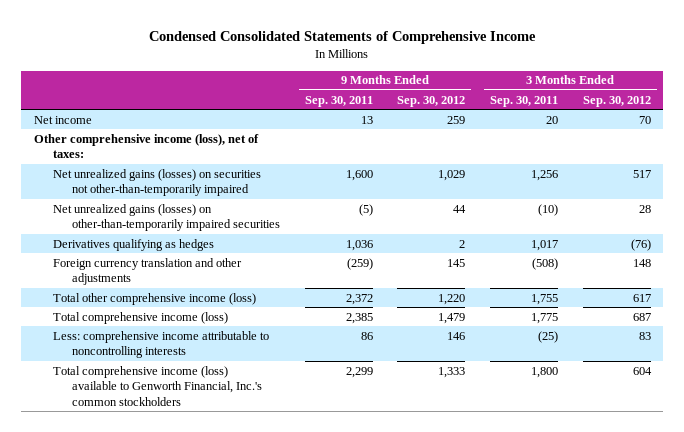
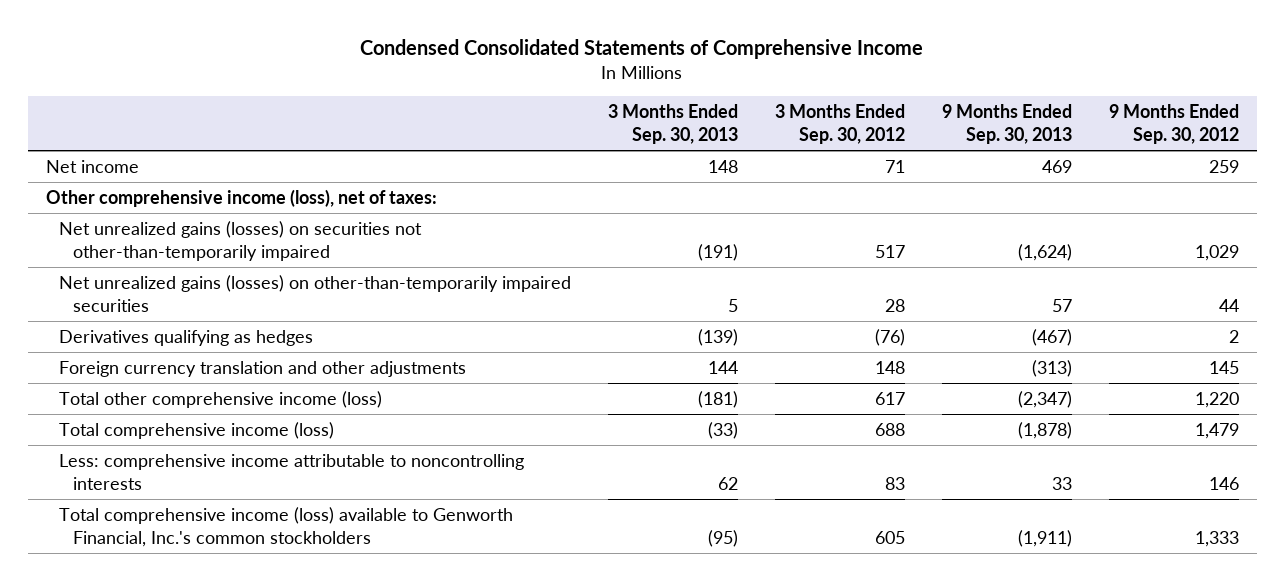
[304,95,373,107] Sep. 30, 2011 -> none
[489,95,558,107] Sep. 30, 2011 -> none
none -> [608,104,739,144] 3 Months Ended Sep. 30, 2013
none -> [941,104,1072,144] 9 Months Ended Sep. 30, 2013
[638,115,651,124] 70 -> [885,159,906,173] 71
[632,312,651,321] 687 -> [875,422,906,436] 688
[632,366,652,375] 604 -> [875,530,906,544] 605

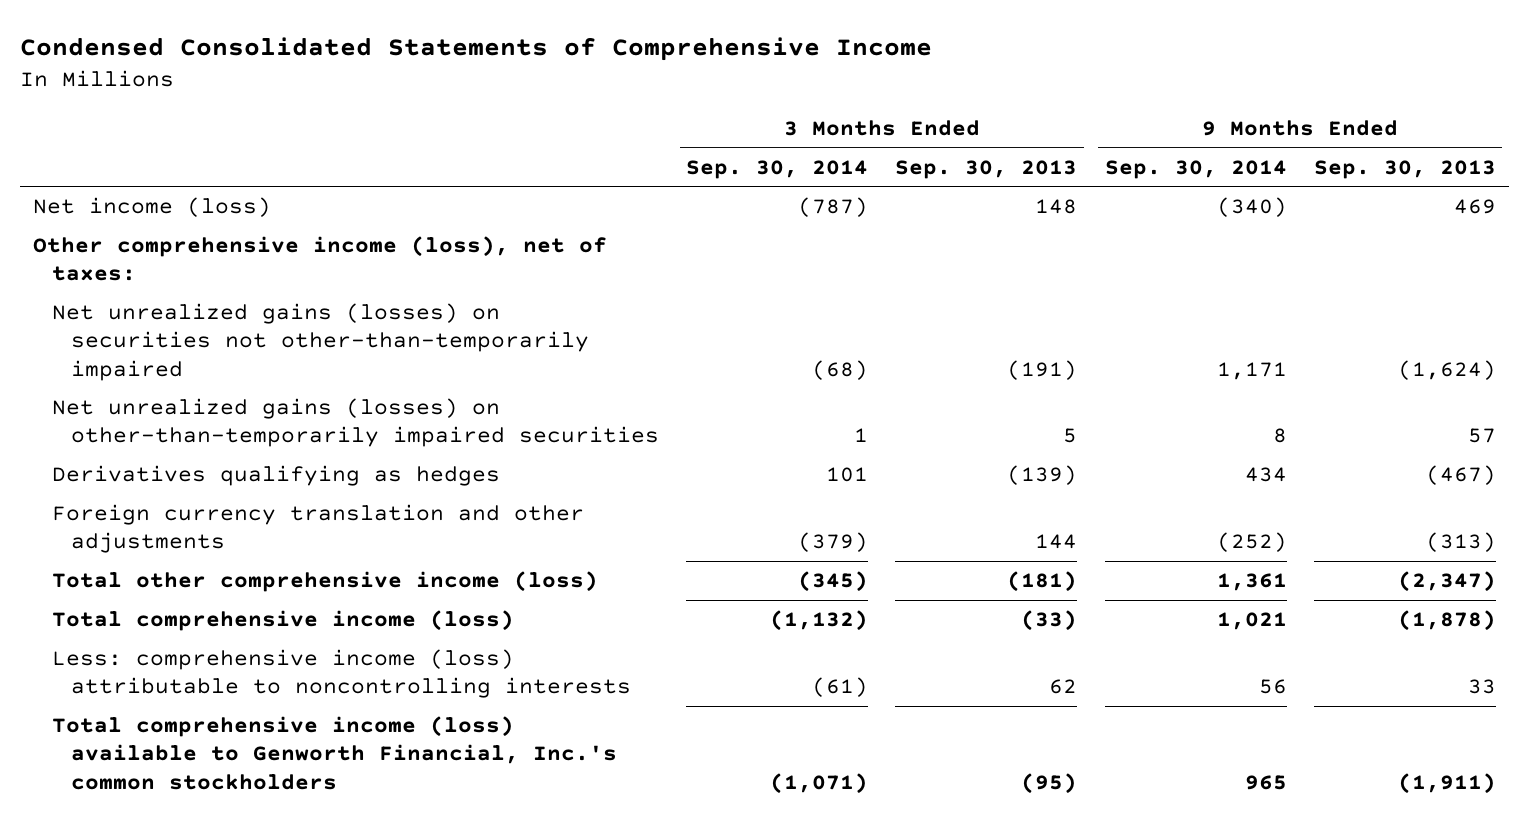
[775,104,906,144] 3 Months Ended Sep. 30, 2012 -> none
[1108,104,1239,144] 9 Months Ended Sep. 30, 2012 -> none
none -> [686,159,869,179] Sep. 30, 2014
none -> [1104,159,1287,179] Sep. 30, 2014
[45,159,139,173] Net income -> [33,197,272,218] Net income (loss)
[59,453,525,490] Less: comprehensive income attributable to noncontrolling interests -> [52,649,632,699] Less: comprehensive income (loss) attributable to noncontrolling interests

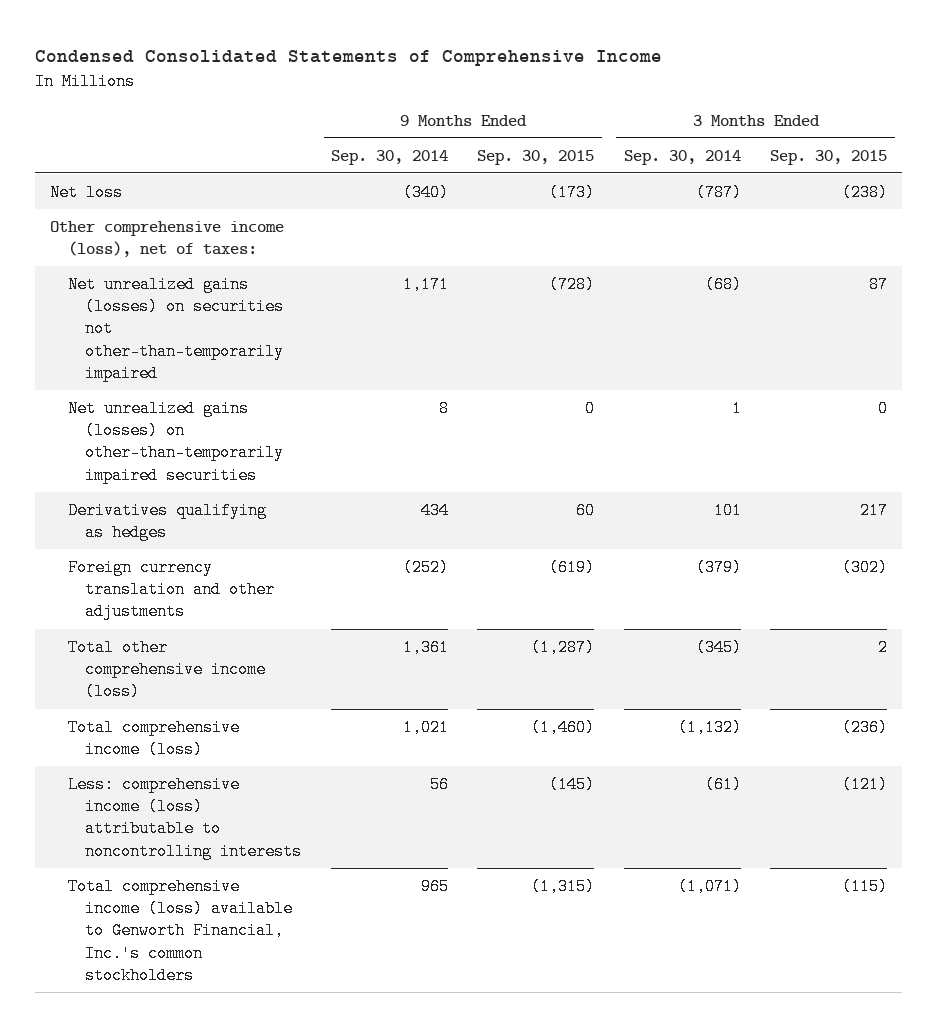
[895,159,1078,179] Sep. 30, 2013 -> none
[1313,159,1496,179] Sep. 30, 2013 -> none
none -> [477,149,595,165] Sep. 30, 2015
none -> [770,149,888,165] Sep. 30, 2015
[33,197,272,218] Net income (loss) -> [49,183,123,201] Net loss

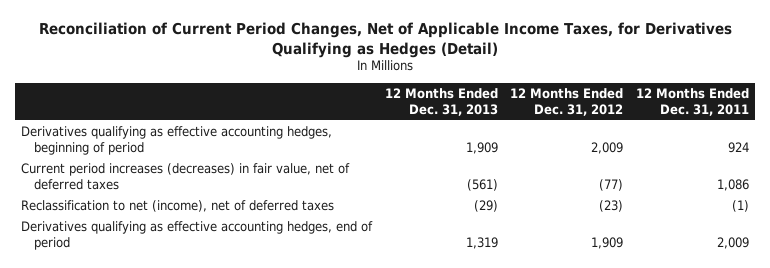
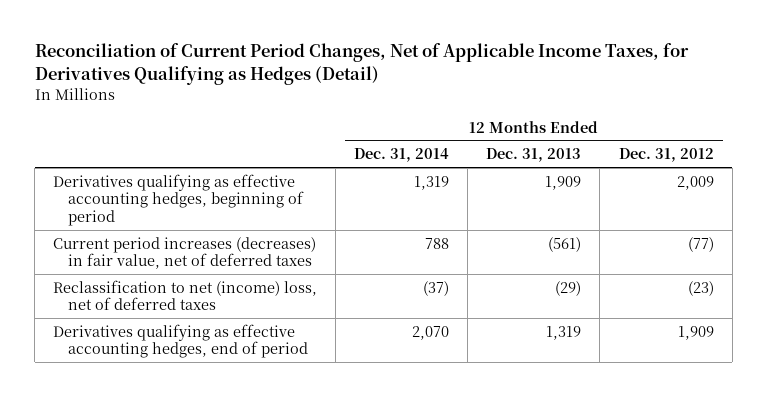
[635,87,749,116] 12 Months Ended Dec. 31, 2011 -> none
none -> [354,148,450,163] Dec. 31, 2014
[21,199,335,212] Reclassification to net (income), net of deferred taxes -> [53,279,318,311] Reclassification to net (income) loss, net of deferred taxes

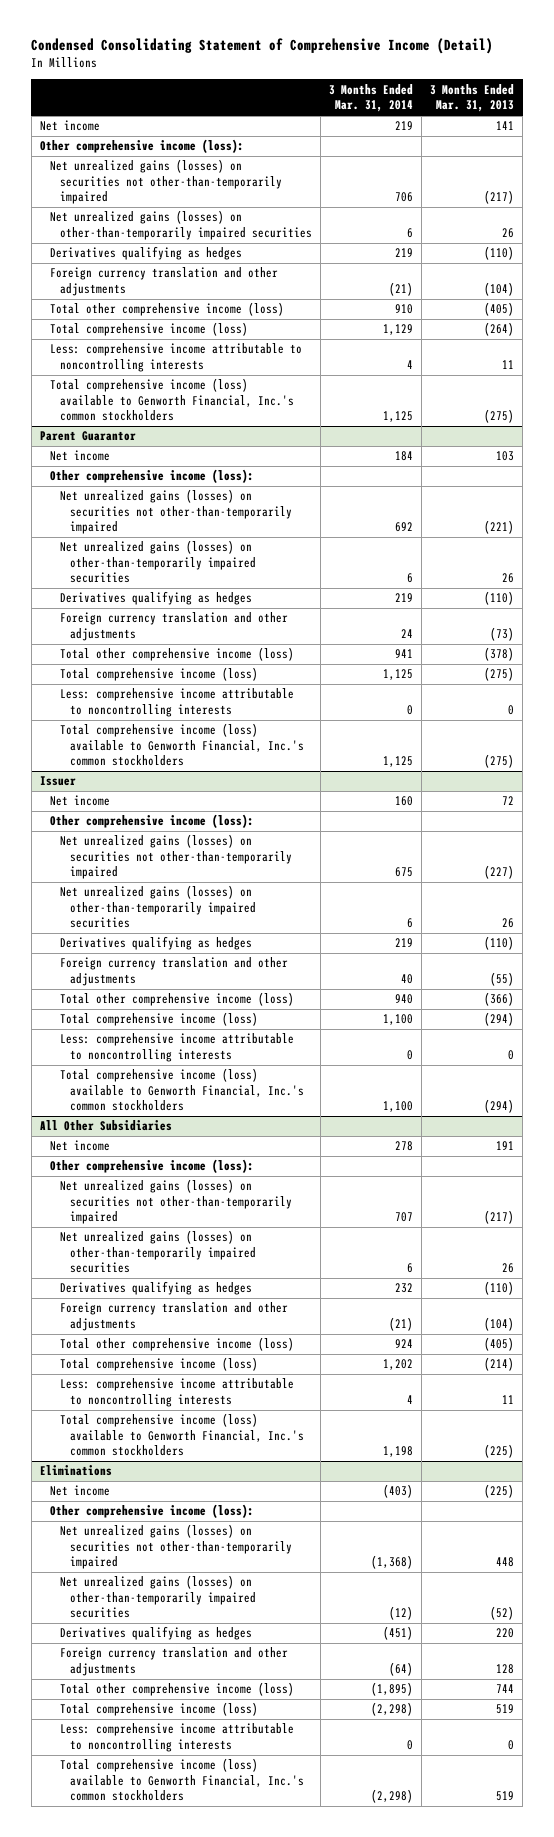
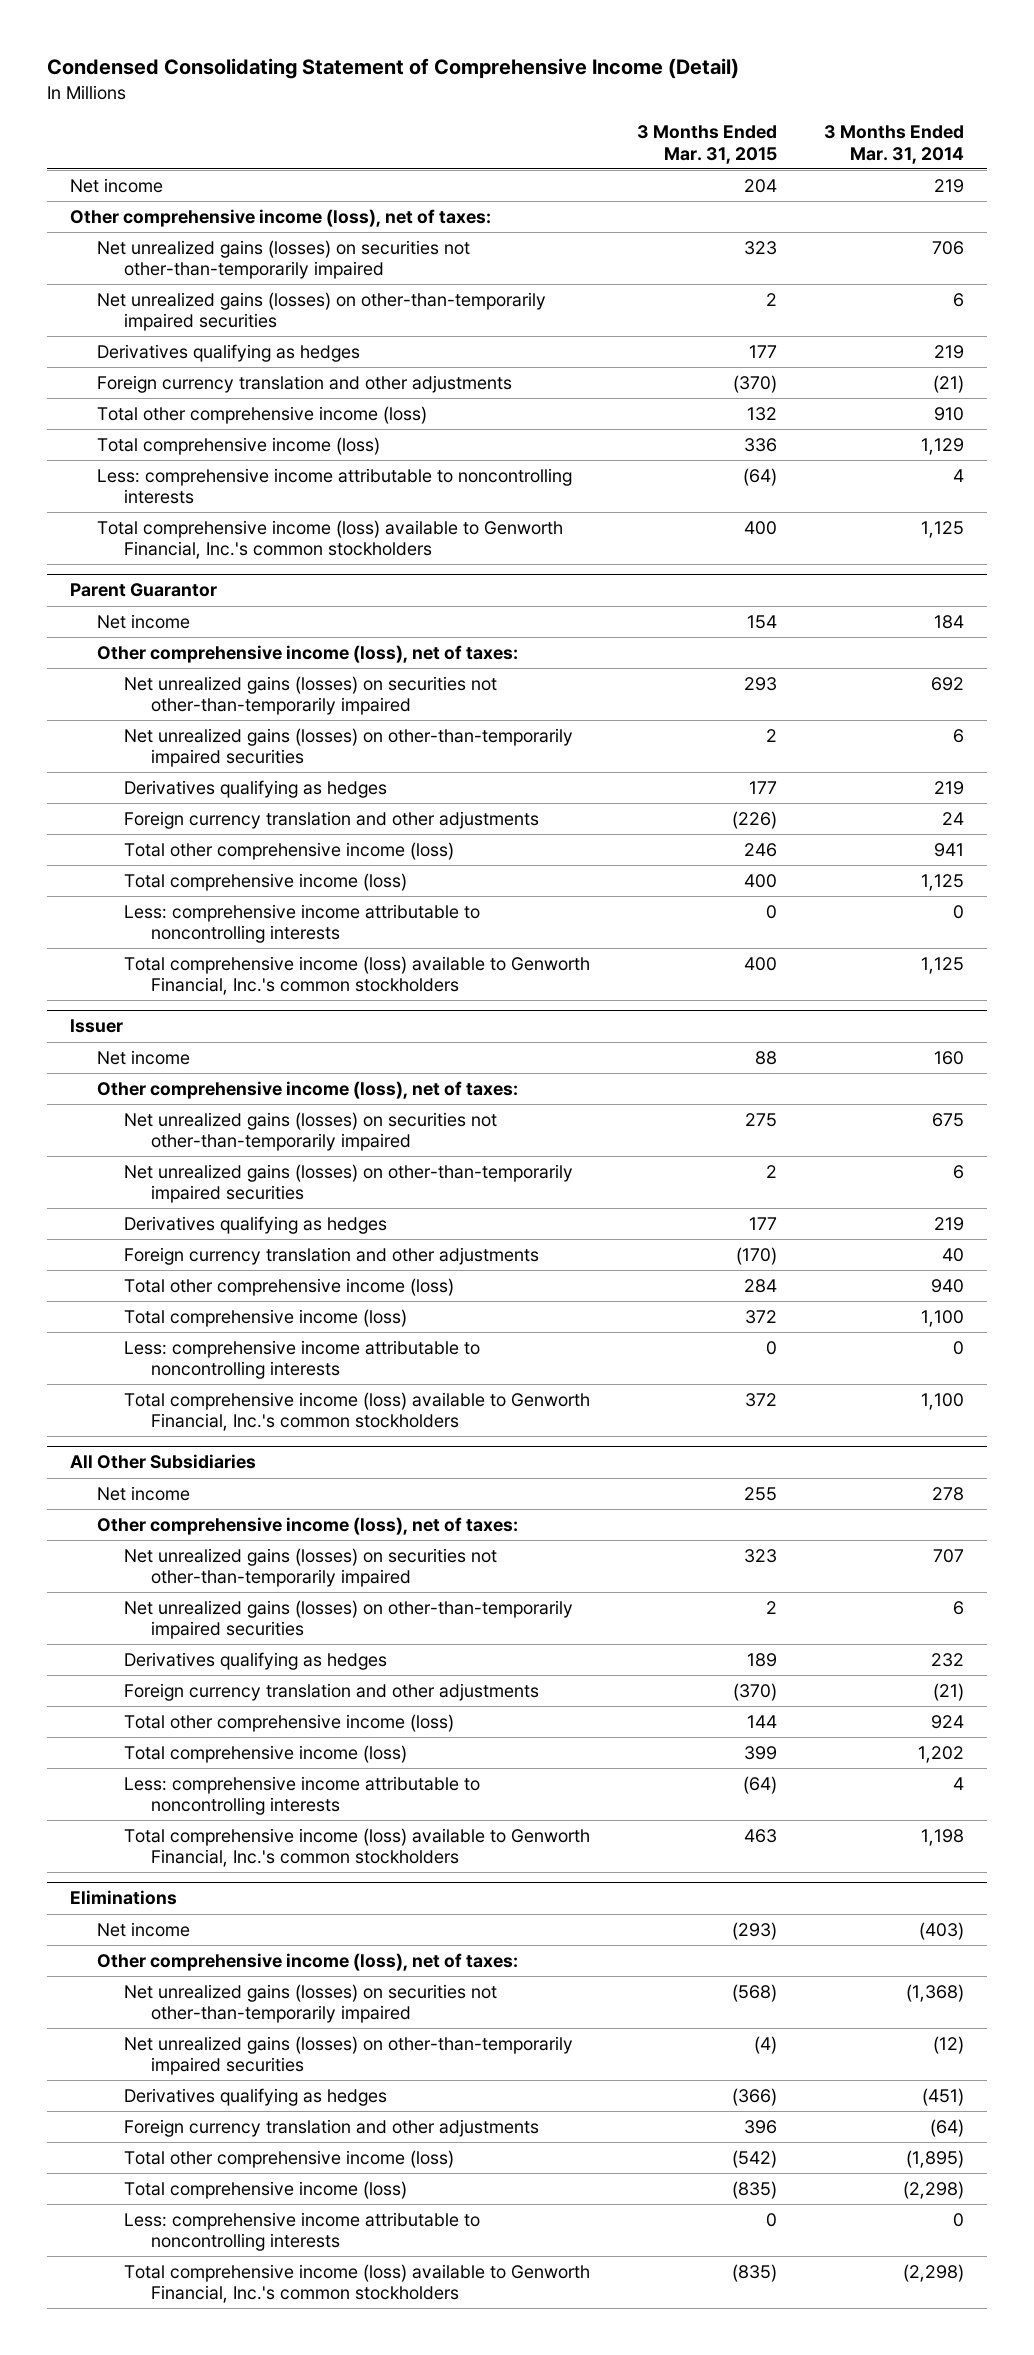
[430,83,515,113] 3 Months Ended Mar. 31, 2013 -> none
none -> [636,125,777,164] 3 Months Ended Mar. 31, 2015
[39,139,244,154] Other comprehensive income (loss): -> [70,208,492,227] Other comprehensive income (loss), net of taxes:
[49,469,254,484] Other comprehensive income (loss): -> [97,644,519,663] Other comprehensive income (loss), net of taxes:
[49,814,254,829] Other comprehensive income (loss): -> [97,1080,519,1099] Other comprehensive income (loss), net of taxes:
[49,1159,254,1174] Other comprehensive income (loss): -> [97,1516,519,1535] Other comprehensive income (loss), net of taxes:
[49,1504,254,1519] Other comprehensive income (loss): -> [97,1952,519,1971] Other comprehensive income (loss), net of taxes:

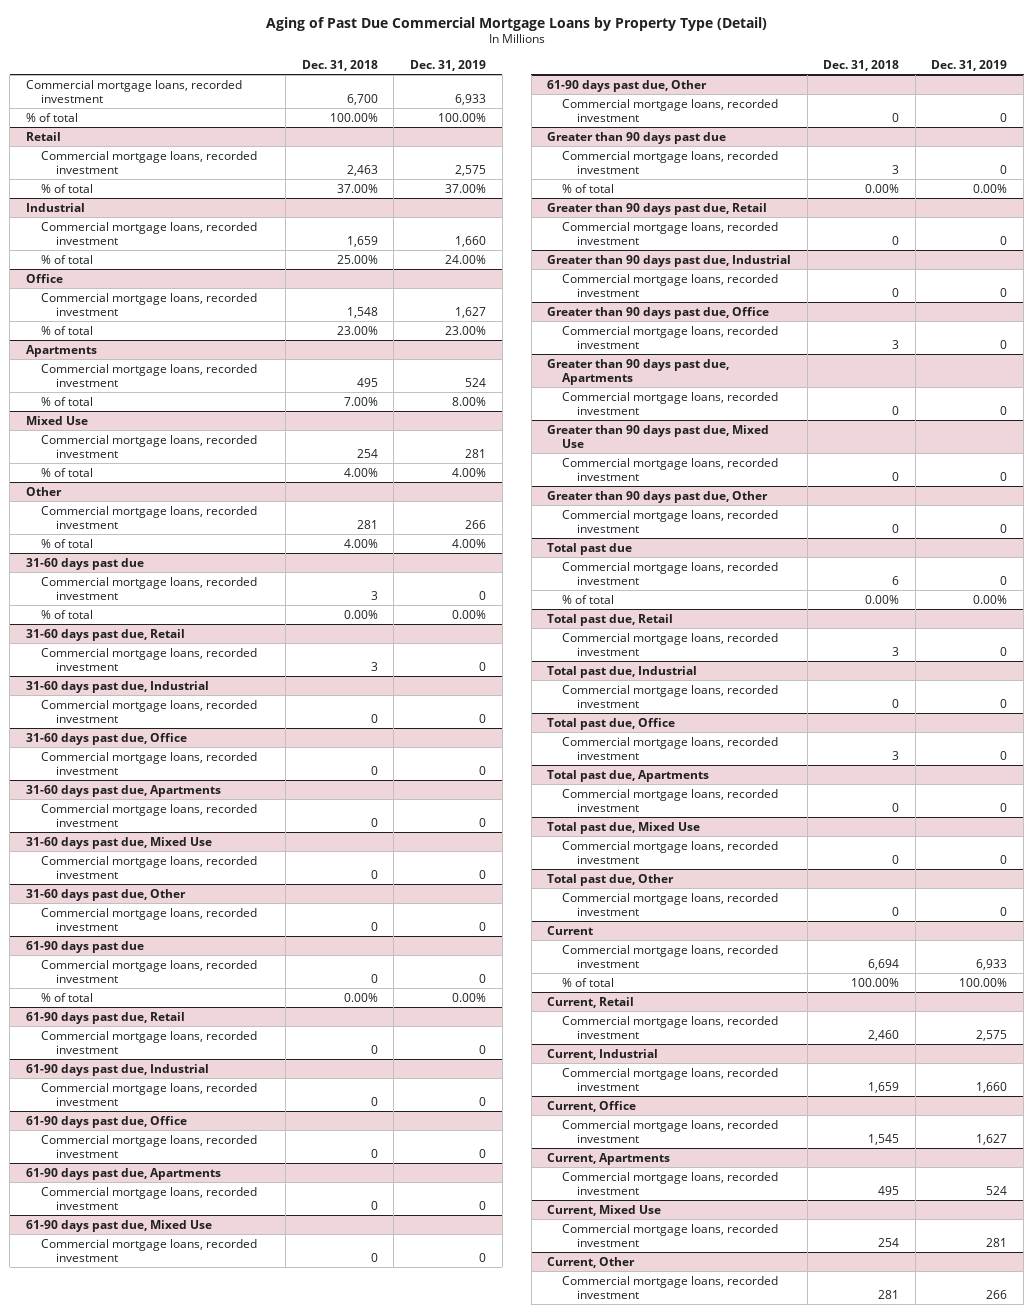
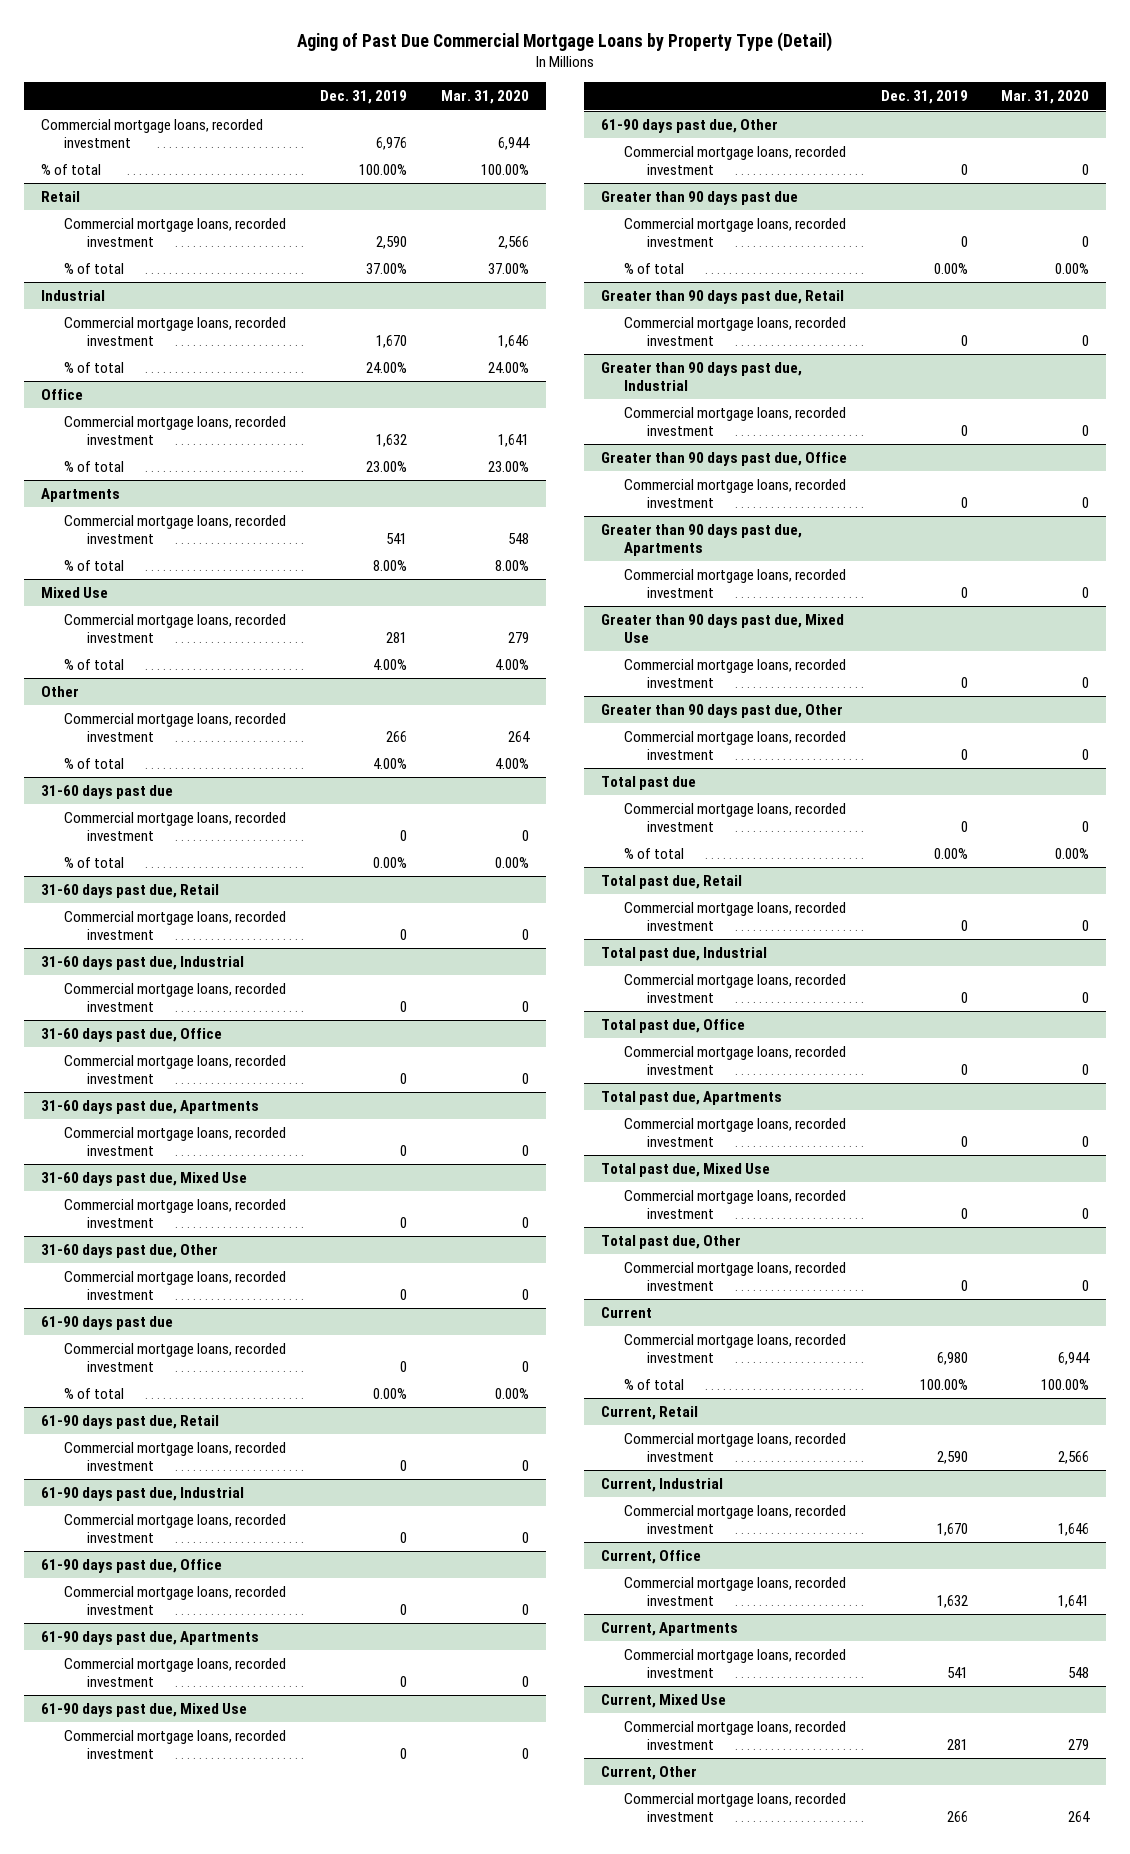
[301,59,378,71] Dec. 31, 2018 -> none
none -> [441,90,530,105] Mar. 31, 2020
[454,93,486,105] 6,933 -> [376,137,408,151] 6,976
[454,164,486,176] 2,575 -> [376,236,408,250] 2,590
[454,235,486,247] 1,660 -> [376,335,408,349] 1,670
[454,306,486,318] 1,627 -> [376,434,408,448] 1,632
[464,377,486,387] 524 -> [386,533,408,545] 541
[976,958,1008,970] 6,933 -> [936,1352,968,1366] 6,980
[976,1029,1008,1041] 2,575 -> [936,1451,968,1465] 2,590
[976,1081,1008,1093] 1,660 -> [936,1523,968,1537] 1,670
[976,1133,1008,1145] 1,627 -> [936,1595,968,1609] 1,632
[986,1185,1008,1195] 524 -> [946,1667,968,1679] 541

